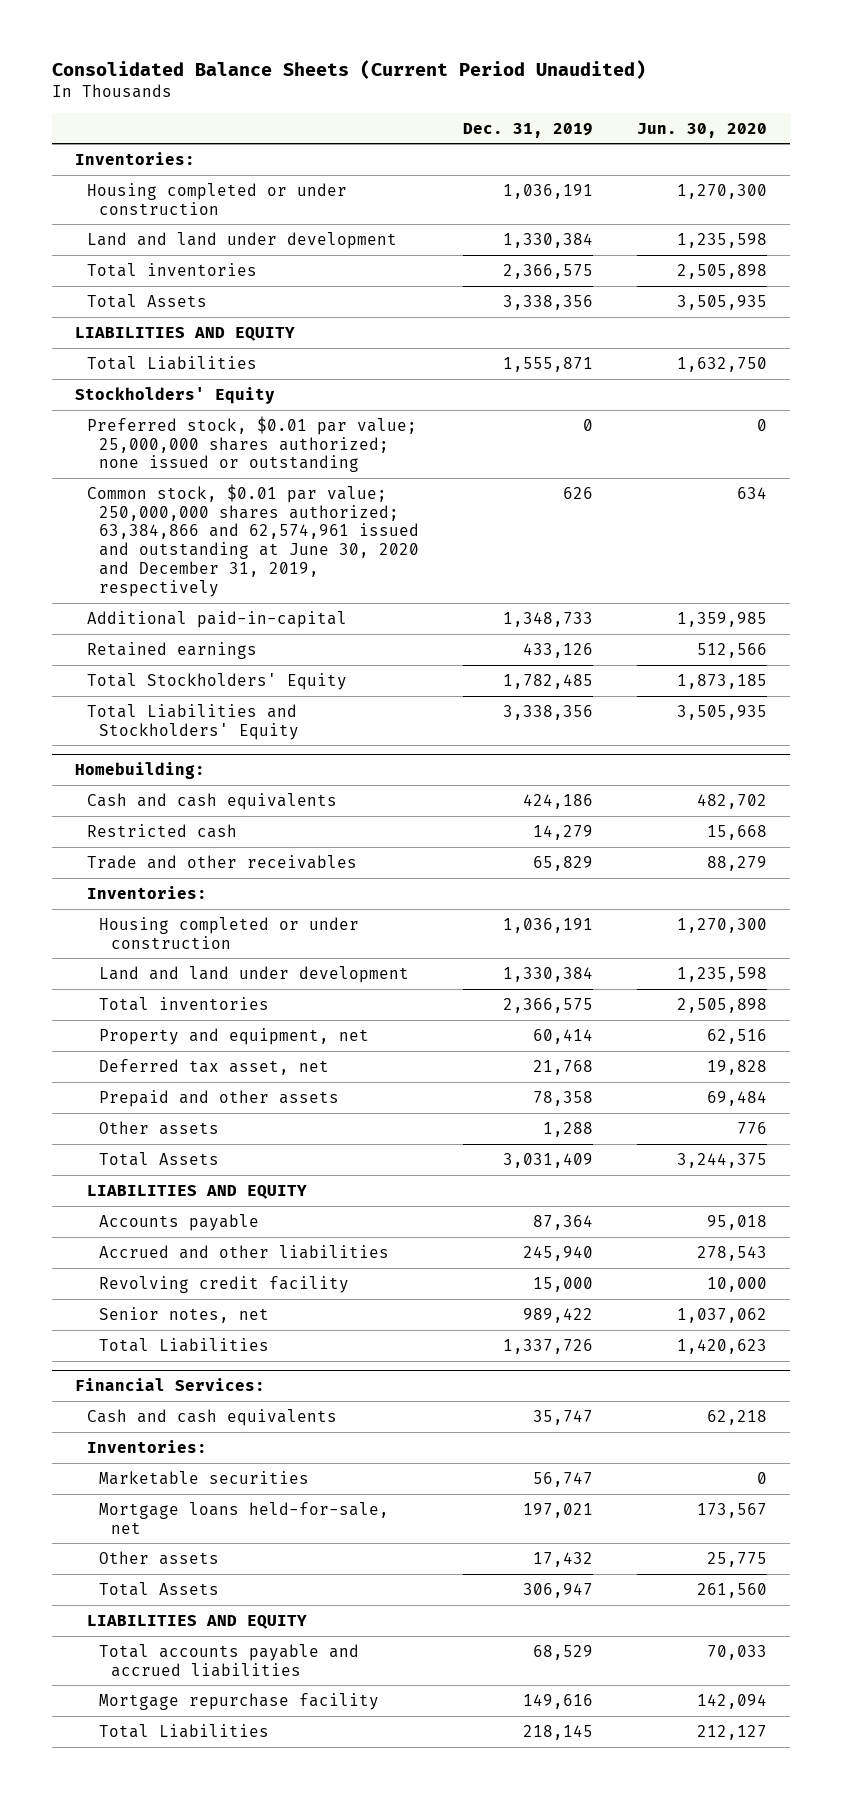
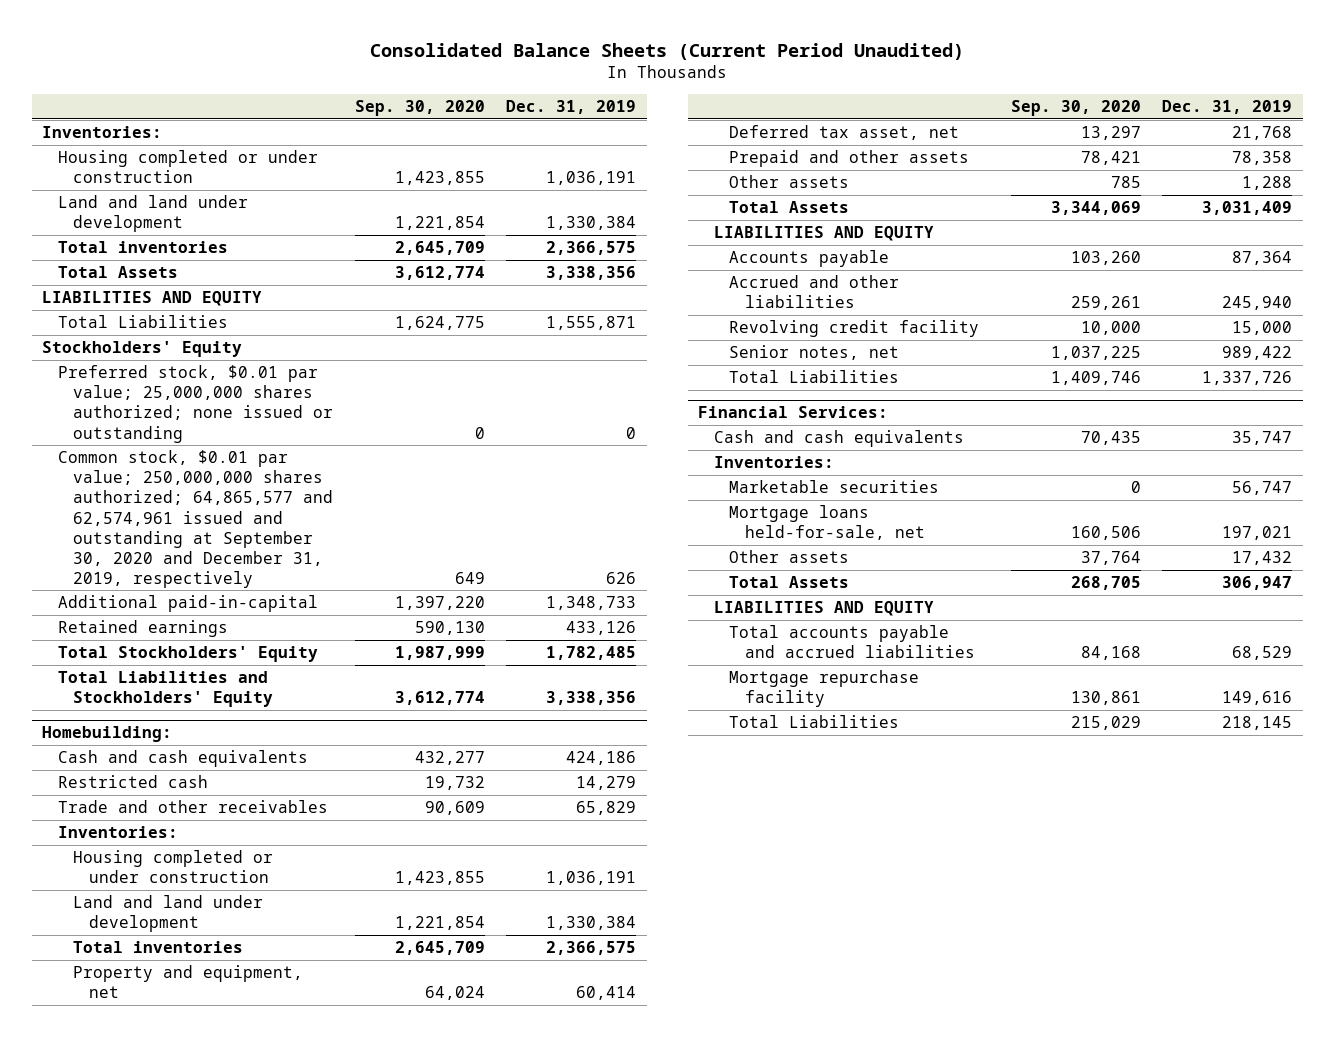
[637,122,768,138] Jun. 30, 2020 -> none
none -> [354,100,485,117] Sep. 30, 2020
[86,483,419,597] Common stock, $0.01 par value; 250,000,000 shares authorized; 63,384,866 and 62,574,961 issued and outstanding at June 30, 2020 and December 31, 2019, respectively -> [57,450,334,588] Common stock, $0.01 par value; 250,000,000 shares authorized; 64,865,577 and 62,574,961 issued and outstanding at September 30, 2020 and December 31, 2019, respectively

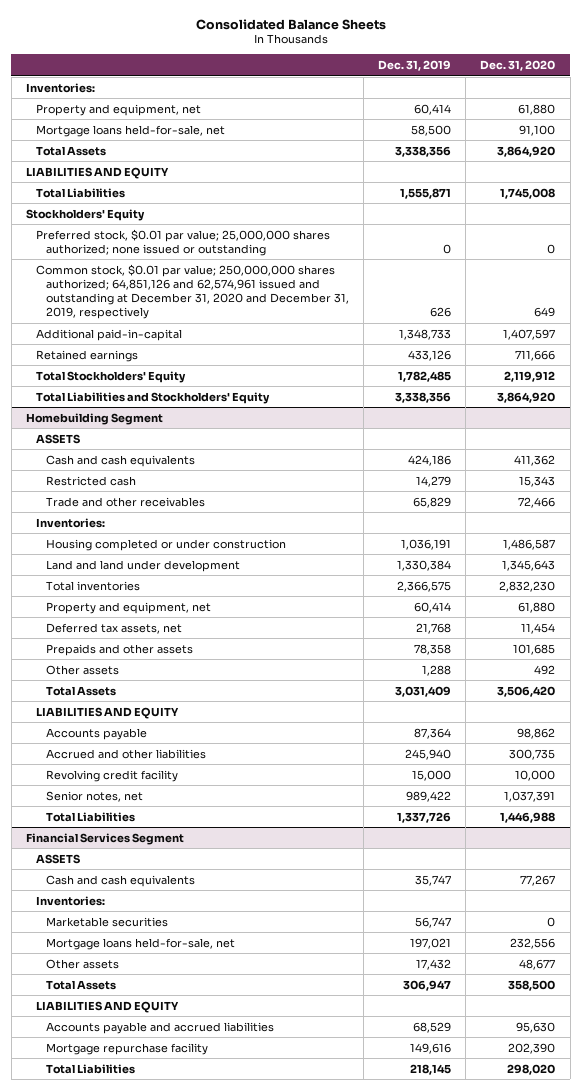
[370,42,965,60] Consolidated Balance Sheets (Current Period Unaudited) -> [195,18,386,30] Consolidated Balance Sheets
[354,100,485,117] Sep. 30, 2020 -> none
none -> [480,60,556,72] Dec. 31, 2020
[57,150,318,184] Housing completed or under construction -> none
[57,195,248,233] Land and land under development -> none
[57,241,228,254] Total inventories -> none
none -> [35,103,201,116] Property and equipment, net
none -> [35,124,225,137] Mortgage loans held-for-sale, net
[57,450,334,588] Common stock, $0.01 par value; 250,000,000 shares authorized; 64,865,577 and 62,574,961 issued and outstanding at September 30, 2020 and December 31, 2019, respectively -> [35,263,349,320] Common stock, $0.01 par value; 250,000,000 shares authorized; 64,851,126 and 62,574,961 issued and outstanding at December 31, 2020 and December 31, 2019, respectively
[42,726,173,743] Homebuilding: -> [26,412,164,425] Homebuilding Segment
none -> [35,433,80,444] ASSETS
[729,125,960,141] Deferred tax asset, net -> [45,622,182,634] Deferred tax assets, net
[729,150,970,168] Prepaid and other assets -> [45,643,193,656] Prepaids and other assets
[698,406,889,419] Financial Services: -> [26,832,185,845] Financial Services Segment
none -> [35,853,80,864] ASSETS
[729,625,975,659] Total accounts payable and accrued liabilities -> [45,1021,274,1034] Accounts payable and accrued liabilities

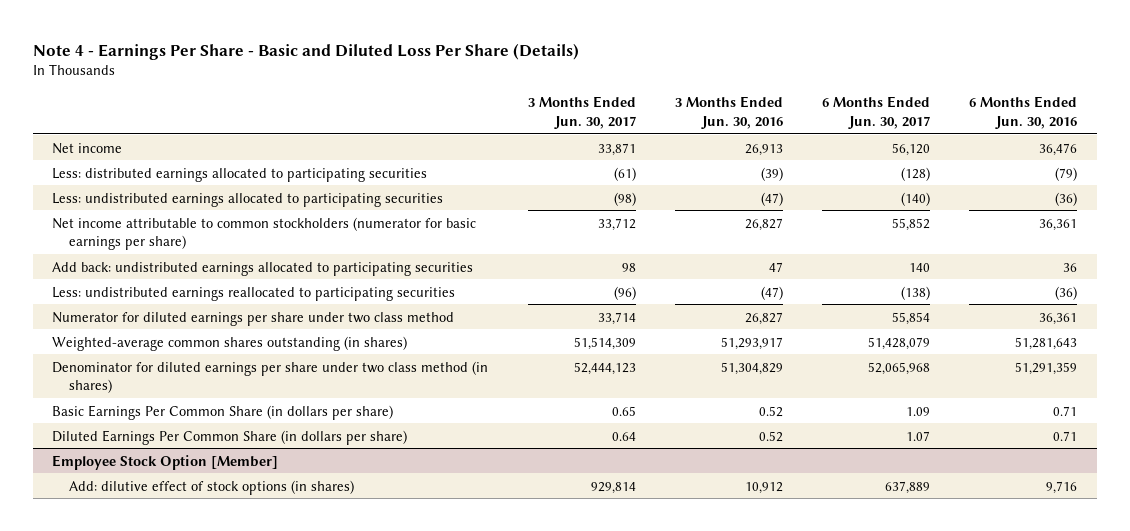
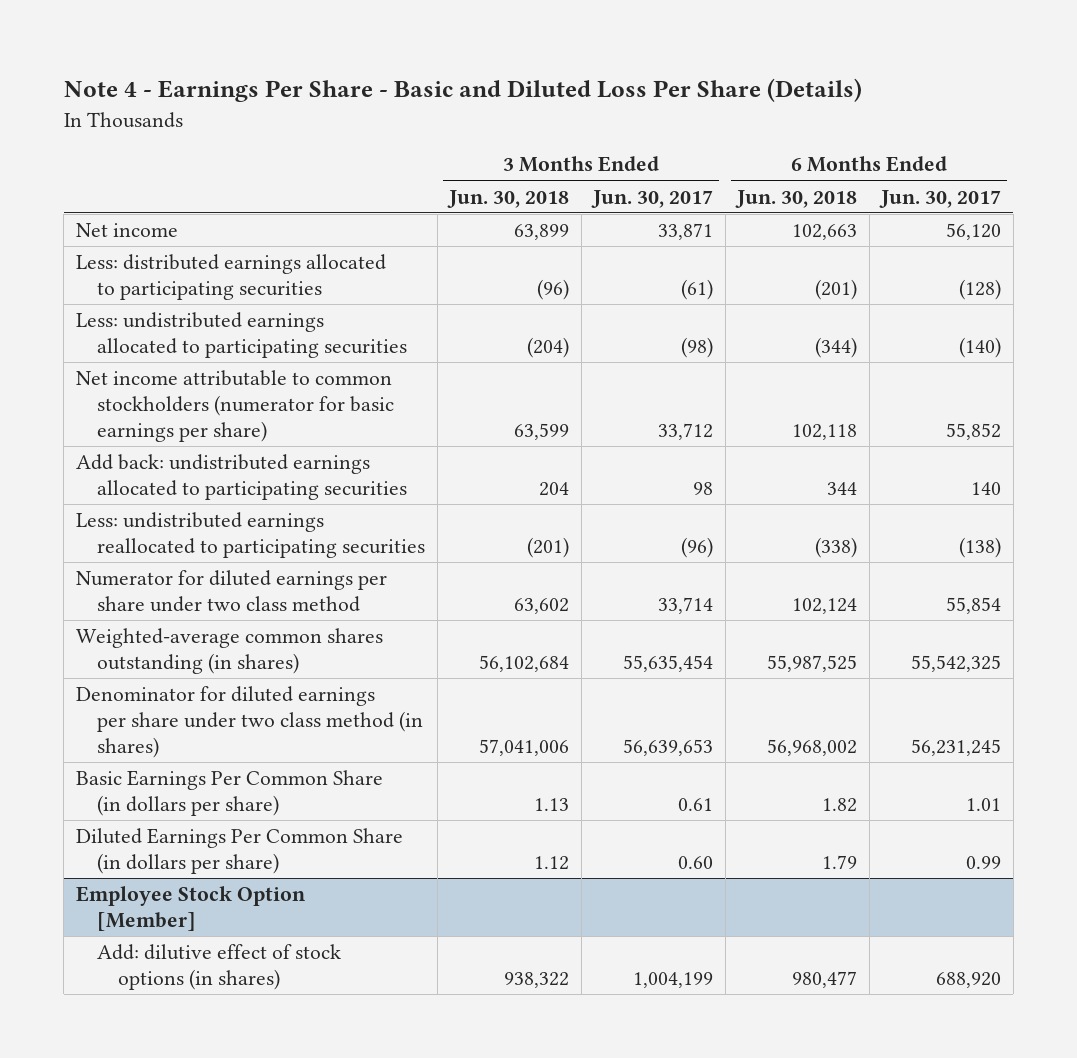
[674,96,783,129] 3 Months Ended Jun. 30, 2016 -> none
[969,96,1078,129] 6 Months Ended Jun. 30, 2016 -> none
none -> [447,189,570,208] Jun. 30, 2018
none -> [735,189,858,208] Jun. 30, 2018
[573,336,636,350] 51,514,309 -> [623,654,714,672] 55,635,454
[867,336,930,350] 51,428,079 -> [911,654,1002,672] 55,542,325
[573,361,636,375] 52,444,123 -> [623,738,714,756] 56,639,653
[867,361,930,375] 52,065,968 -> [911,738,1002,756] 56,231,245
[611,405,636,416] 0.65 -> [678,797,714,811] 0.61
[905,406,930,416] 1.09 -> [966,797,1002,811] 1.01
[611,431,636,441] 0.64 -> [678,855,714,869] 0.60
[905,430,930,441] 1.07 -> [966,855,1002,869] 0.99
[590,481,636,494] 929,814 -> [633,971,714,988] 1,004,199
[884,480,930,494] 637,889 -> [936,971,1002,988] 688,920

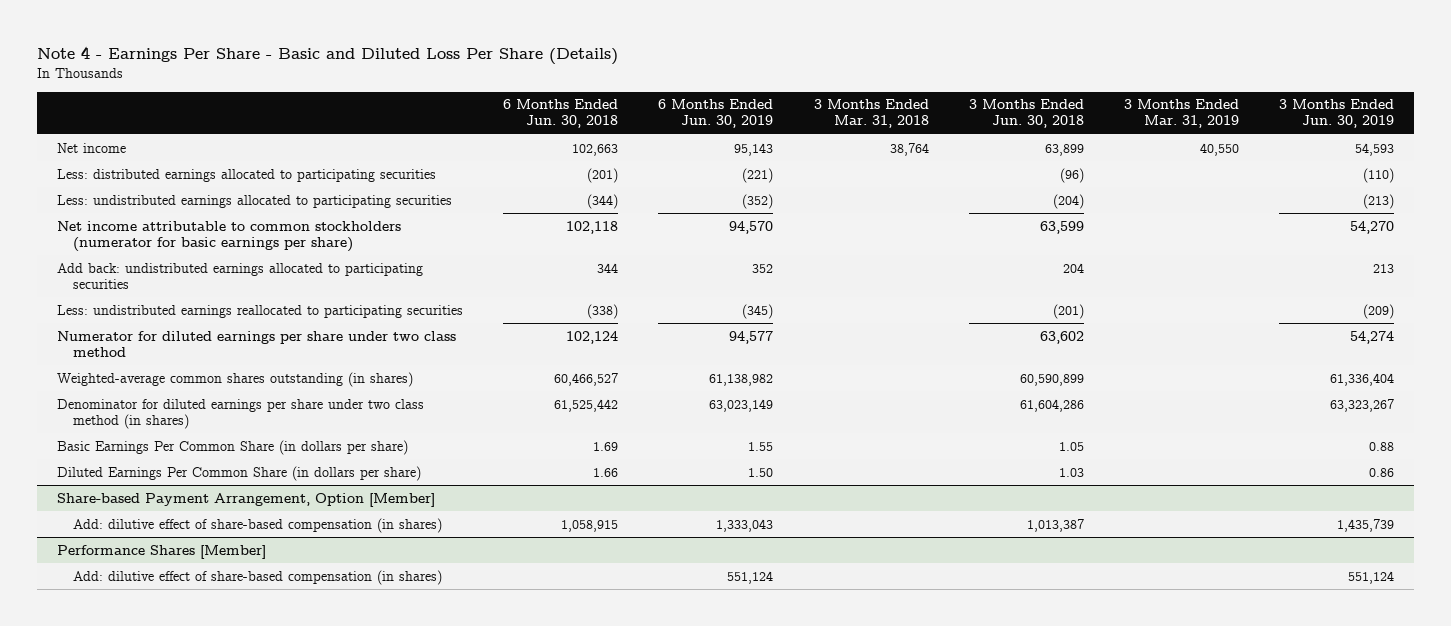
[591,189,714,208] Jun. 30, 2017 -> none
[879,189,1002,208] Jun. 30, 2017 -> none
none -> [658,99,774,129] 6 Months Ended Jun. 30, 2019
none -> [813,99,929,129] 3 Months Ended Mar. 31, 2018
none -> [1123,99,1239,129] 3 Months Ended Mar. 31, 2019
none -> [1278,99,1394,129] 3 Months Ended Jun. 30, 2019
[479,654,570,672] 56,102,684 -> [1019,373,1084,386] 60,590,899
[767,654,858,672] 55,987,525 -> [554,372,619,386] 60,466,527
[479,738,570,756] 57,041,006 -> [1019,398,1084,412] 61,604,286
[767,738,858,756] 56,968,002 -> [554,398,619,412] 61,525,442
[534,797,570,811] 1.13 -> [1058,441,1084,451] 1.05
[822,797,858,812] 1.82 -> [593,441,619,451] 1.69
[534,855,570,870] 1.12 -> [1058,467,1084,477] 1.03
[822,854,858,869] 1.79 -> [593,467,619,477] 1.66
[75,886,306,931] Employee Stock Option [Member] -> [57,492,436,507] Share-based Payment Arrangement, Option [Member]
[96,944,341,990] Add: dilutive effect of stock options (in shares) -> [73,517,443,533] Add: dilutive effect of share-based compensation (in shares)
[504,971,570,988] 938,322 -> [1026,518,1084,532] 1,013,387
[792,970,858,988] 980,477 -> [561,519,619,532] 1,058,915
none -> [57,544,267,559] Performance Shares [Member]
none -> [73,569,443,585] Add: dilutive effect of share-based compensation (in shares)

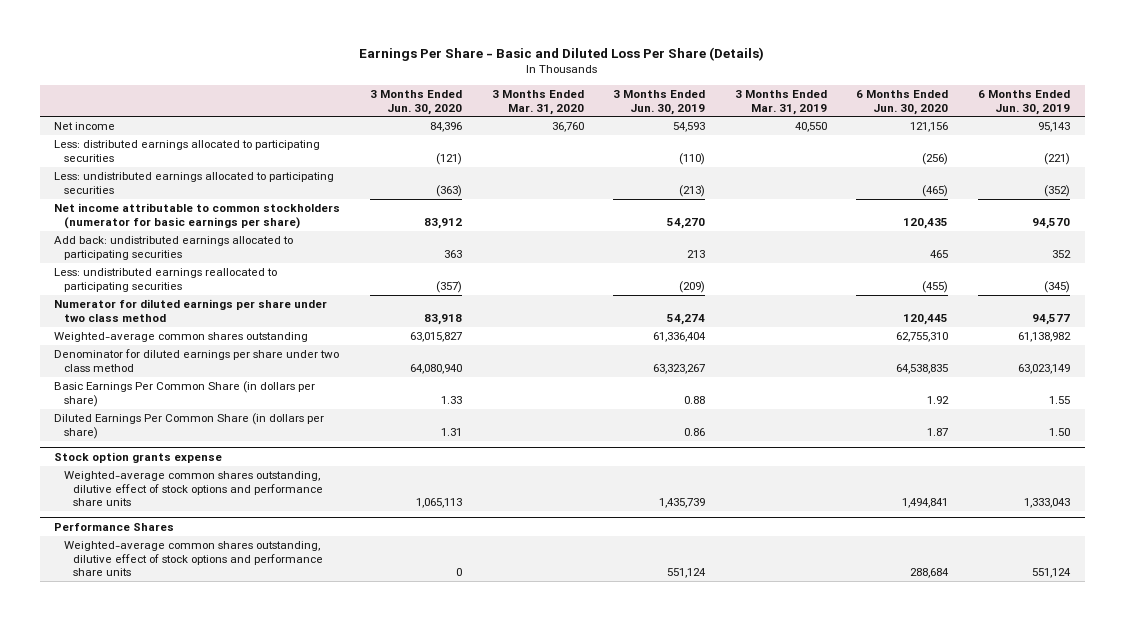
[37,45,619,65] Note 4 - Earnings Per Share - Basic and Diluted Loss Per Share (Details) -> [359,46,765,61] Earnings Per Share - Basic and Diluted Loss Per Share (Details)
[503,99,619,129] 6 Months Ended Jun. 30, 2018 -> none
[813,99,929,129] 3 Months Ended Mar. 31, 2018 -> none
[968,99,1084,129] 3 Months Ended Jun. 30, 2018 -> none
none -> [370,89,463,115] 3 Months Ended Jun. 30, 2020
none -> [491,89,584,115] 3 Months Ended Mar. 31, 2020
none -> [856,89,949,115] 6 Months Ended Jun. 30, 2020
[57,371,414,387] Weighted-average common shares outstanding (in shares) -> [54,332,309,343] Weighted-average common shares outstanding
[57,398,425,429] Denominator for diluted earnings per share under two class method (in shares) -> [54,349,340,372] Denominator for diluted earnings per share under two class method
[57,492,436,507] Share-based Payment Arrangement, Option [Member] -> [54,451,223,463] Stock option grants expense
[73,517,443,533] Add: dilutive effect of share-based compensation (in shares) -> [63,471,324,507] Weighted-average common shares outstanding, dilutive effect of stock options and performance share units
[57,544,267,559] Performance Shares [Member] -> [54,522,175,531] Performance Shares
[73,569,443,585] Add: dilutive effect of share-based compensation (in shares) -> [63,541,324,577] Weighted-average common shares outstanding, dilutive effect of stock options and performance share units

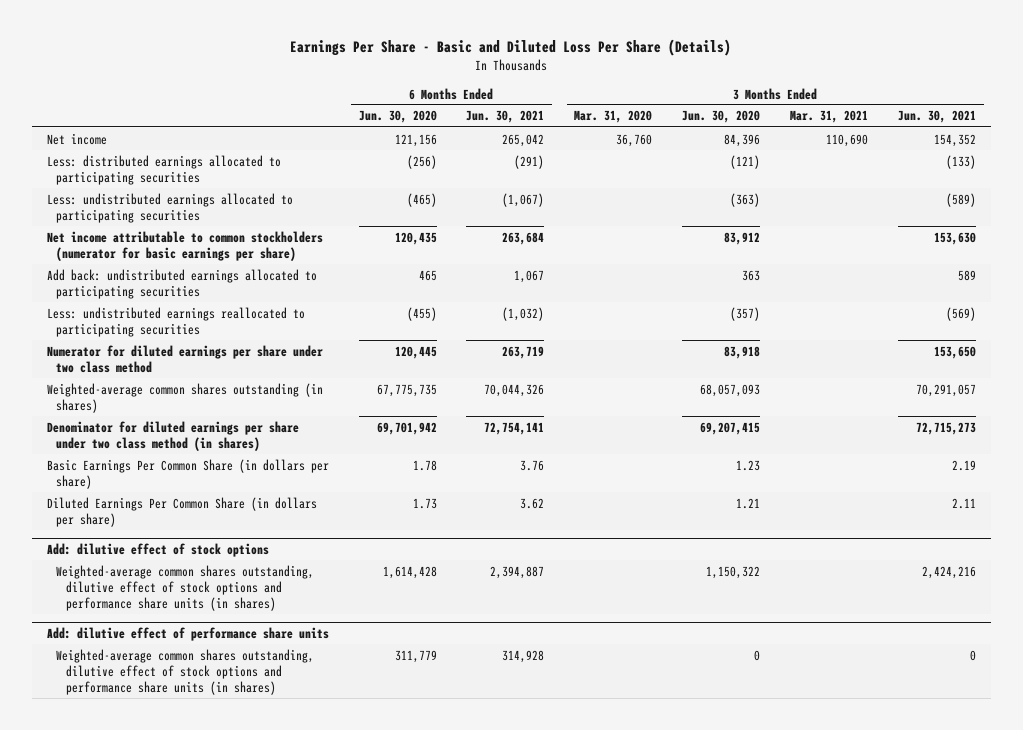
[613,89,706,115] 3 Months Ended Jun. 30, 2019 -> none
[734,89,827,115] 3 Months Ended Mar. 31, 2019 -> none
[977,89,1070,115] 6 Months Ended Jun. 30, 2019 -> none
none -> [466,110,545,124] Jun. 30, 2021
none -> [790,110,869,124] Mar. 31, 2021
none -> [898,110,977,124] Jun. 30, 2021
[54,332,309,343] Weighted-average common shares outstanding -> [46,382,323,413] Weighted-average common shares outstanding (in shares)
[410,332,463,343] 63,015,827 -> [700,383,761,397] 68,057,093
[896,332,949,343] 62,755,310 -> [376,383,437,397] 67,775,735
[54,349,340,372] Denominator for diluted earnings per share under two class method -> [46,420,299,451] Denominator for diluted earnings per share under two class method (in shares)
[410,363,463,374] 64,080,940 -> [700,421,761,435] 69,207,415
[896,363,949,374] 64,538,835 -> [376,421,437,435] 69,701,942
[441,395,463,404] 1.33 -> [736,459,761,471] 1.23
[927,395,950,404] 1.92 -> [412,459,437,471] 1.78
[441,427,463,436] 1.31 -> [736,497,761,509] 1.21
[927,427,949,436] 1.87 -> [412,497,437,509] 1.73
[54,451,223,463] Stock option grants expense -> [46,542,269,557] Add: dilutive effect of stock options
[63,471,324,507] Weighted-average common shares outstanding, dilutive effect of stock options and performance share units -> [56,564,315,611] Weighted-average common shares outstanding, dilutive effect of stock options and performance share units (in shares)
[416,498,463,509] 1,065,113 -> [706,565,761,579] 1,150,322
[902,498,949,509] 1,494,841 -> [382,565,437,579] 1,614,428
[54,522,175,531] Performance Shares -> [46,626,329,641] Add: dilutive effect of performance share units
[63,541,324,577] Weighted-average common shares outstanding, dilutive effect of stock options and performance share units -> [56,648,315,695] Weighted-average common shares outstanding, dilutive effect of stock options and performance share units (in shares)
[910,568,950,579] 288,684 -> [394,649,437,663] 311,779

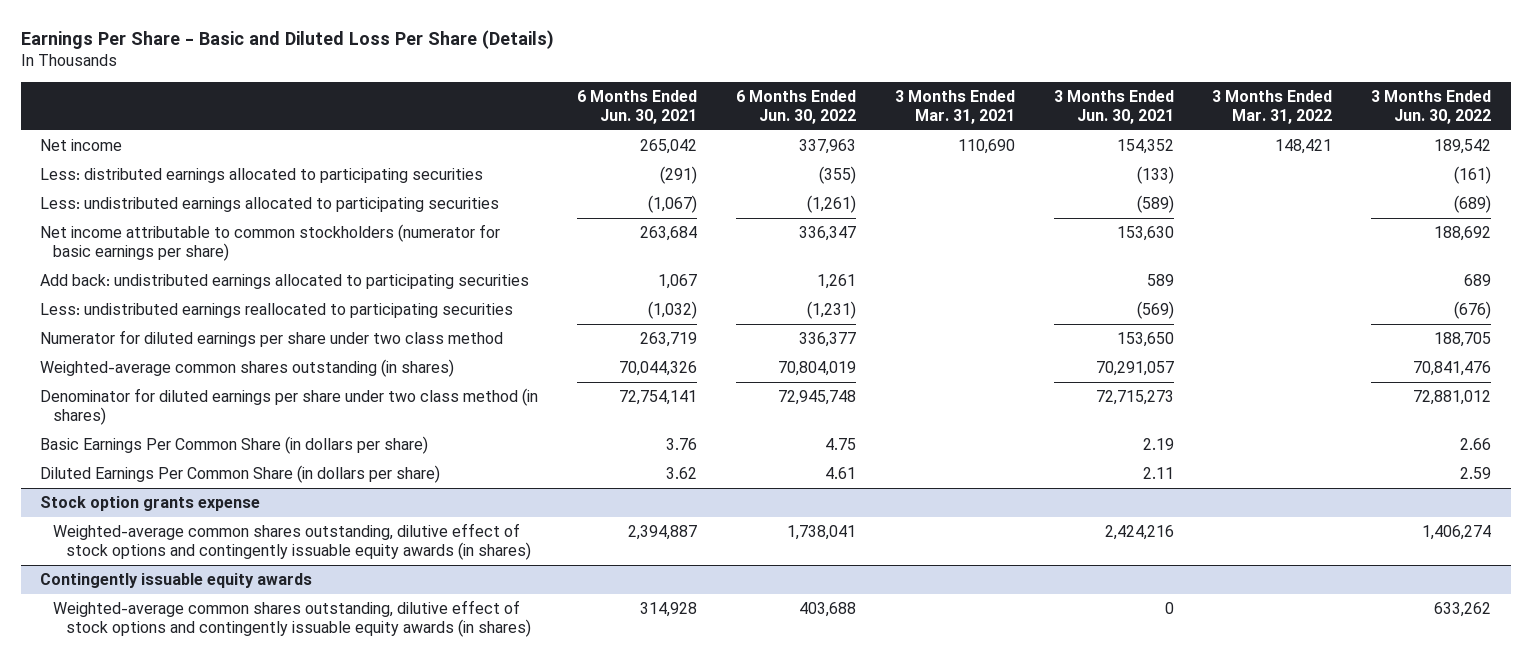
[358,110,437,124] Jun. 30, 2020 -> none
[574,110,653,124] Mar. 31, 2020 -> none
[682,110,761,124] Jun. 30, 2020 -> none
none -> [735,90,856,125] 6 Months Ended Jun. 30, 2022
none -> [1212,90,1333,125] 3 Months Ended Mar. 31, 2022
none -> [1371,90,1492,125] 3 Months Ended Jun. 30, 2022
[46,626,329,641] Add: dilutive effect of performance share units -> none
[46,542,269,557] Add: dilutive effect of stock options -> [40,496,261,512] Stock option grants expense
[56,564,315,611] Weighted-average common shares outstanding, dilutive effect of stock options and performance share units (in shares) -> [53,523,532,560] Weighted-average common shares outstanding, dilutive effect of stock options and contingently issuable equity awards (in shares)
none -> [40,573,313,589] Contingently issuable equity awards
[56,648,315,695] Weighted-average common shares outstanding, dilutive effect of stock options and performance share units (in shares) -> [53,600,532,637] Weighted-average common shares outstanding, dilutive effect of stock options and contingently issuable equity awards (in shares)

